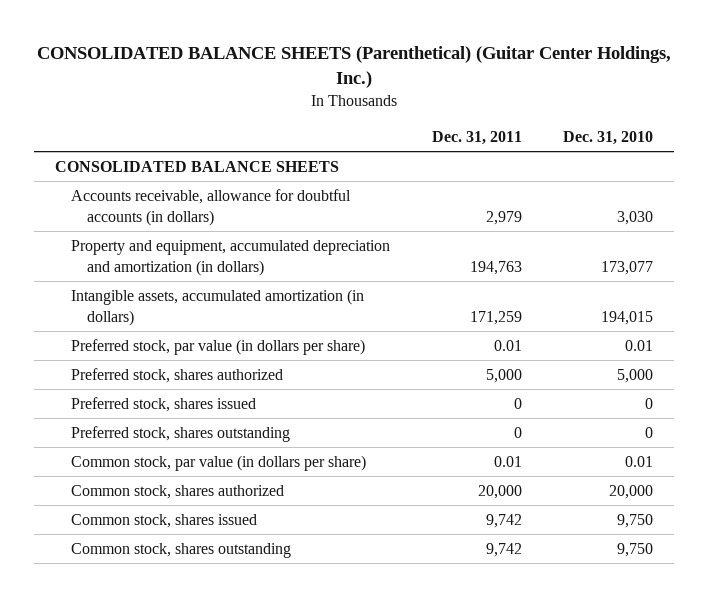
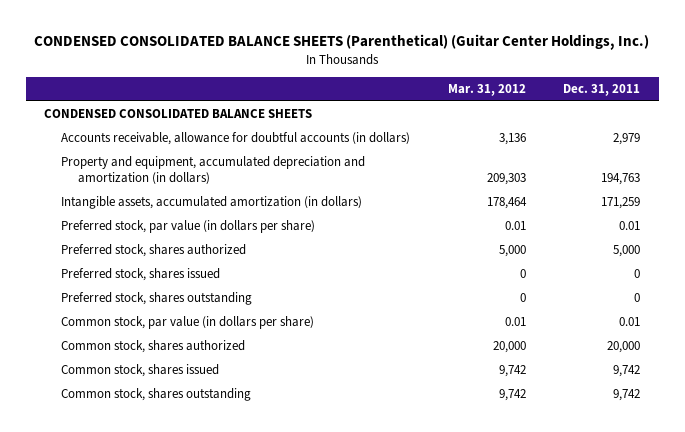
[37,46,672,88] CONSOLIDATED BALANCE SHEETS (Parenthetical) (Guitar Center Holdings, Inc.) -> [34,34,650,51] CONDENSED CONSOLIDATED BALANCE SHEETS (Parenthetical) (Guitar Center Holdings, Inc.)
[563,130,654,145] Dec. 31, 2010 -> none
none -> [447,84,526,97] Mar. 31, 2012
[55,160,340,172] CONSOLIDATED BALANCE SHEETS -> [44,109,313,119] CONDENSED CONSOLIDATED BALANCE SHEETS

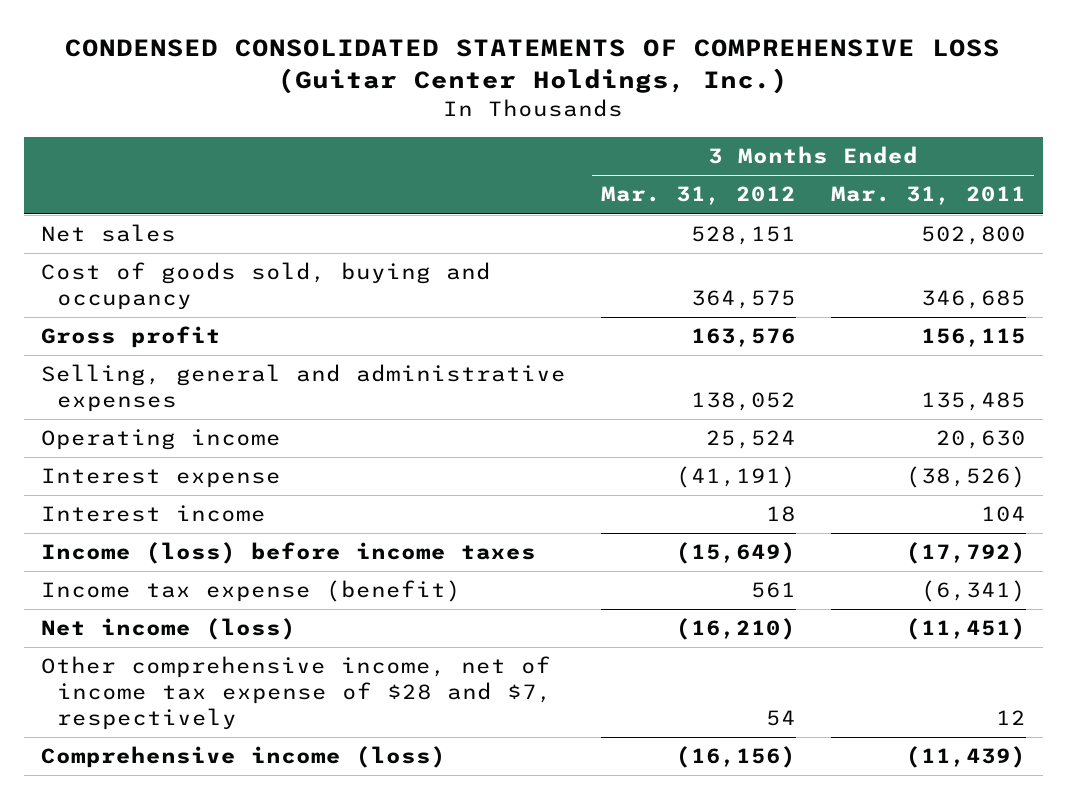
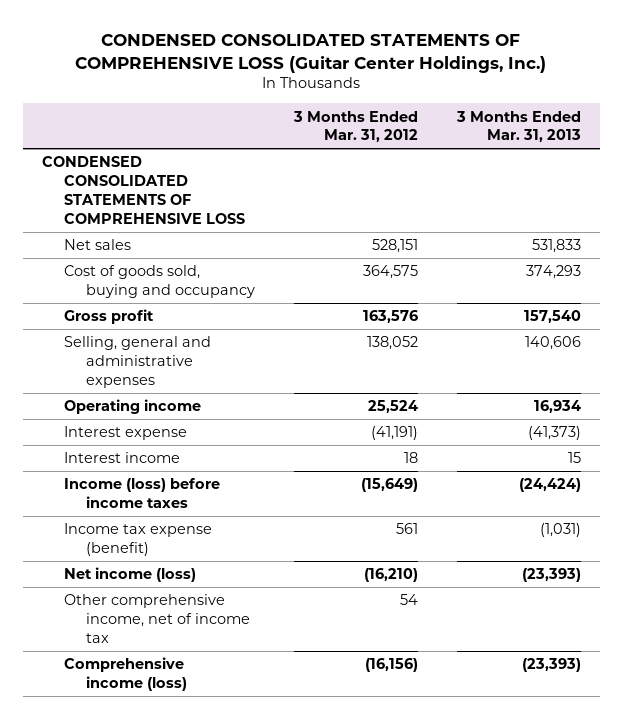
[830,186,1026,206] Mar. 31, 2011 -> none
none -> [455,110,581,143] 3 Months Ended Mar. 31, 2013
none -> [42,156,245,224] CONDENSED CONSOLIDATED STATEMENTS OF COMPREHENSIVE LOSS
[41,656,553,731] Other comprehensive income, net of income tax expense of $28 and $7, respectively -> [63,594,250,643] Other comprehensive income, net of income tax

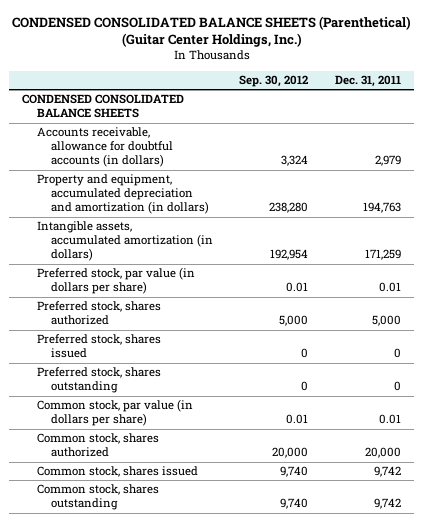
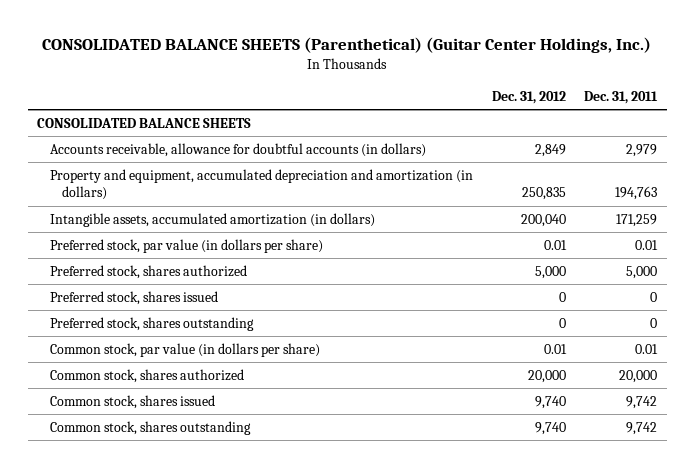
[11,15,411,48] CONDENSED CONSOLIDATED BALANCE SHEETS (Parenthetical) (Guitar Center Holdings, Inc.) -> [42,37,652,54] CONSOLIDATED BALANCE SHEETS (Parenthetical) (Guitar Center Holdings, Inc.)
[239,74,309,87] Sep. 30, 2012 -> none
none -> [491,91,566,105] Dec. 31, 2012
[22,94,185,119] CONDENSED CONSOLIDATED BALANCE SHEETS -> [37,117,252,128] CONSOLIDATED BALANCE SHEETS

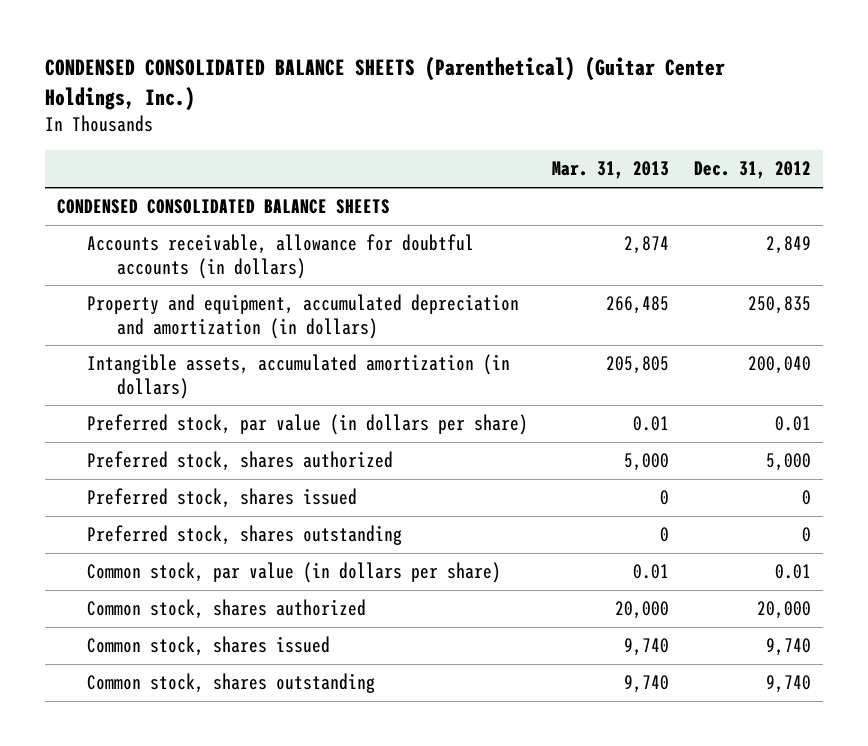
[42,37,652,54] CONSOLIDATED BALANCE SHEETS (Parenthetical) (Guitar Center Holdings, Inc.) -> [45,57,726,112] CONDENSED CONSOLIDATED BALANCE SHEETS (Parenthetical) (Guitar Center Holdings, Inc.)
[584,91,659,105] Dec. 31, 2011 -> none
none -> [552,161,670,180] Mar. 31, 2013
[37,117,252,128] CONSOLIDATED BALANCE SHEETS -> [57,199,391,215] CONDENSED CONSOLIDATED BALANCE SHEETS

